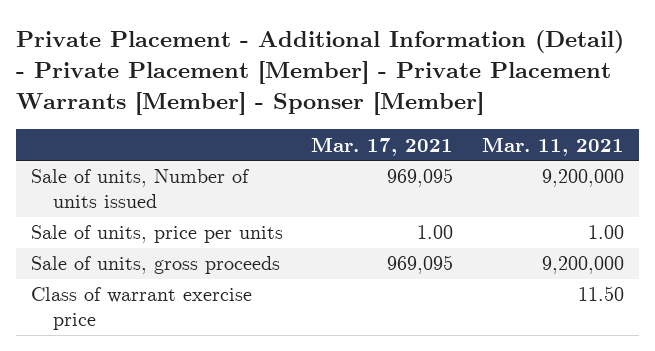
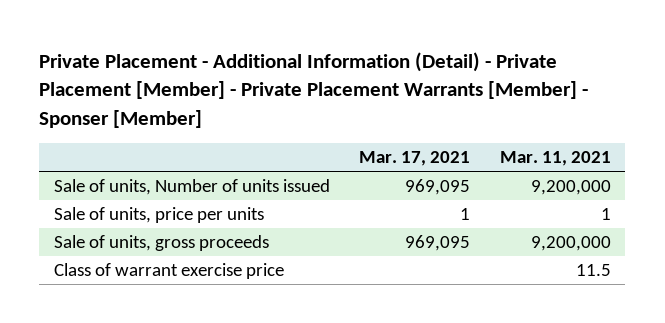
[417,225,454,240] 1.00 -> [460,207,471,220] 1
[588,225,625,240] 1.00 -> [600,207,611,220] 1
[578,286,625,302] 11.50 -> [575,263,611,276] 11.5

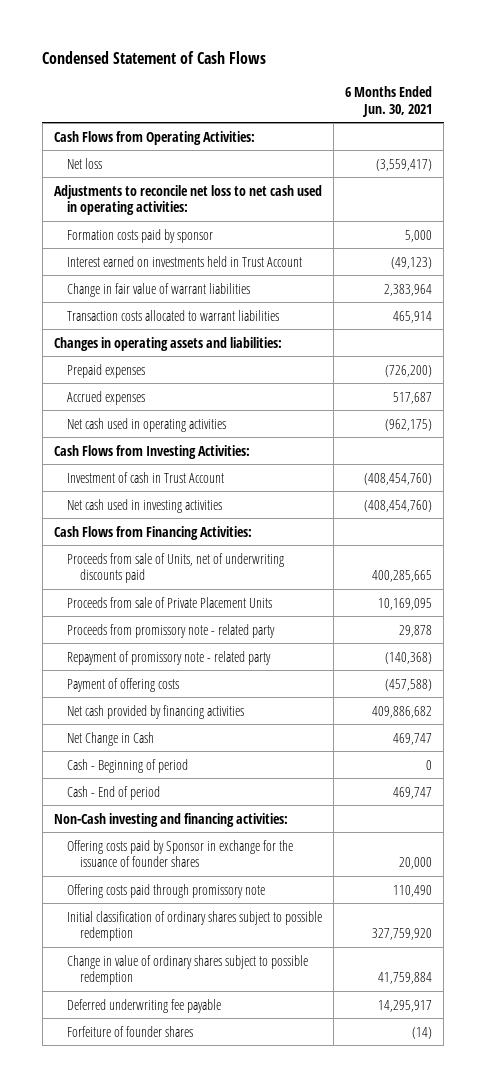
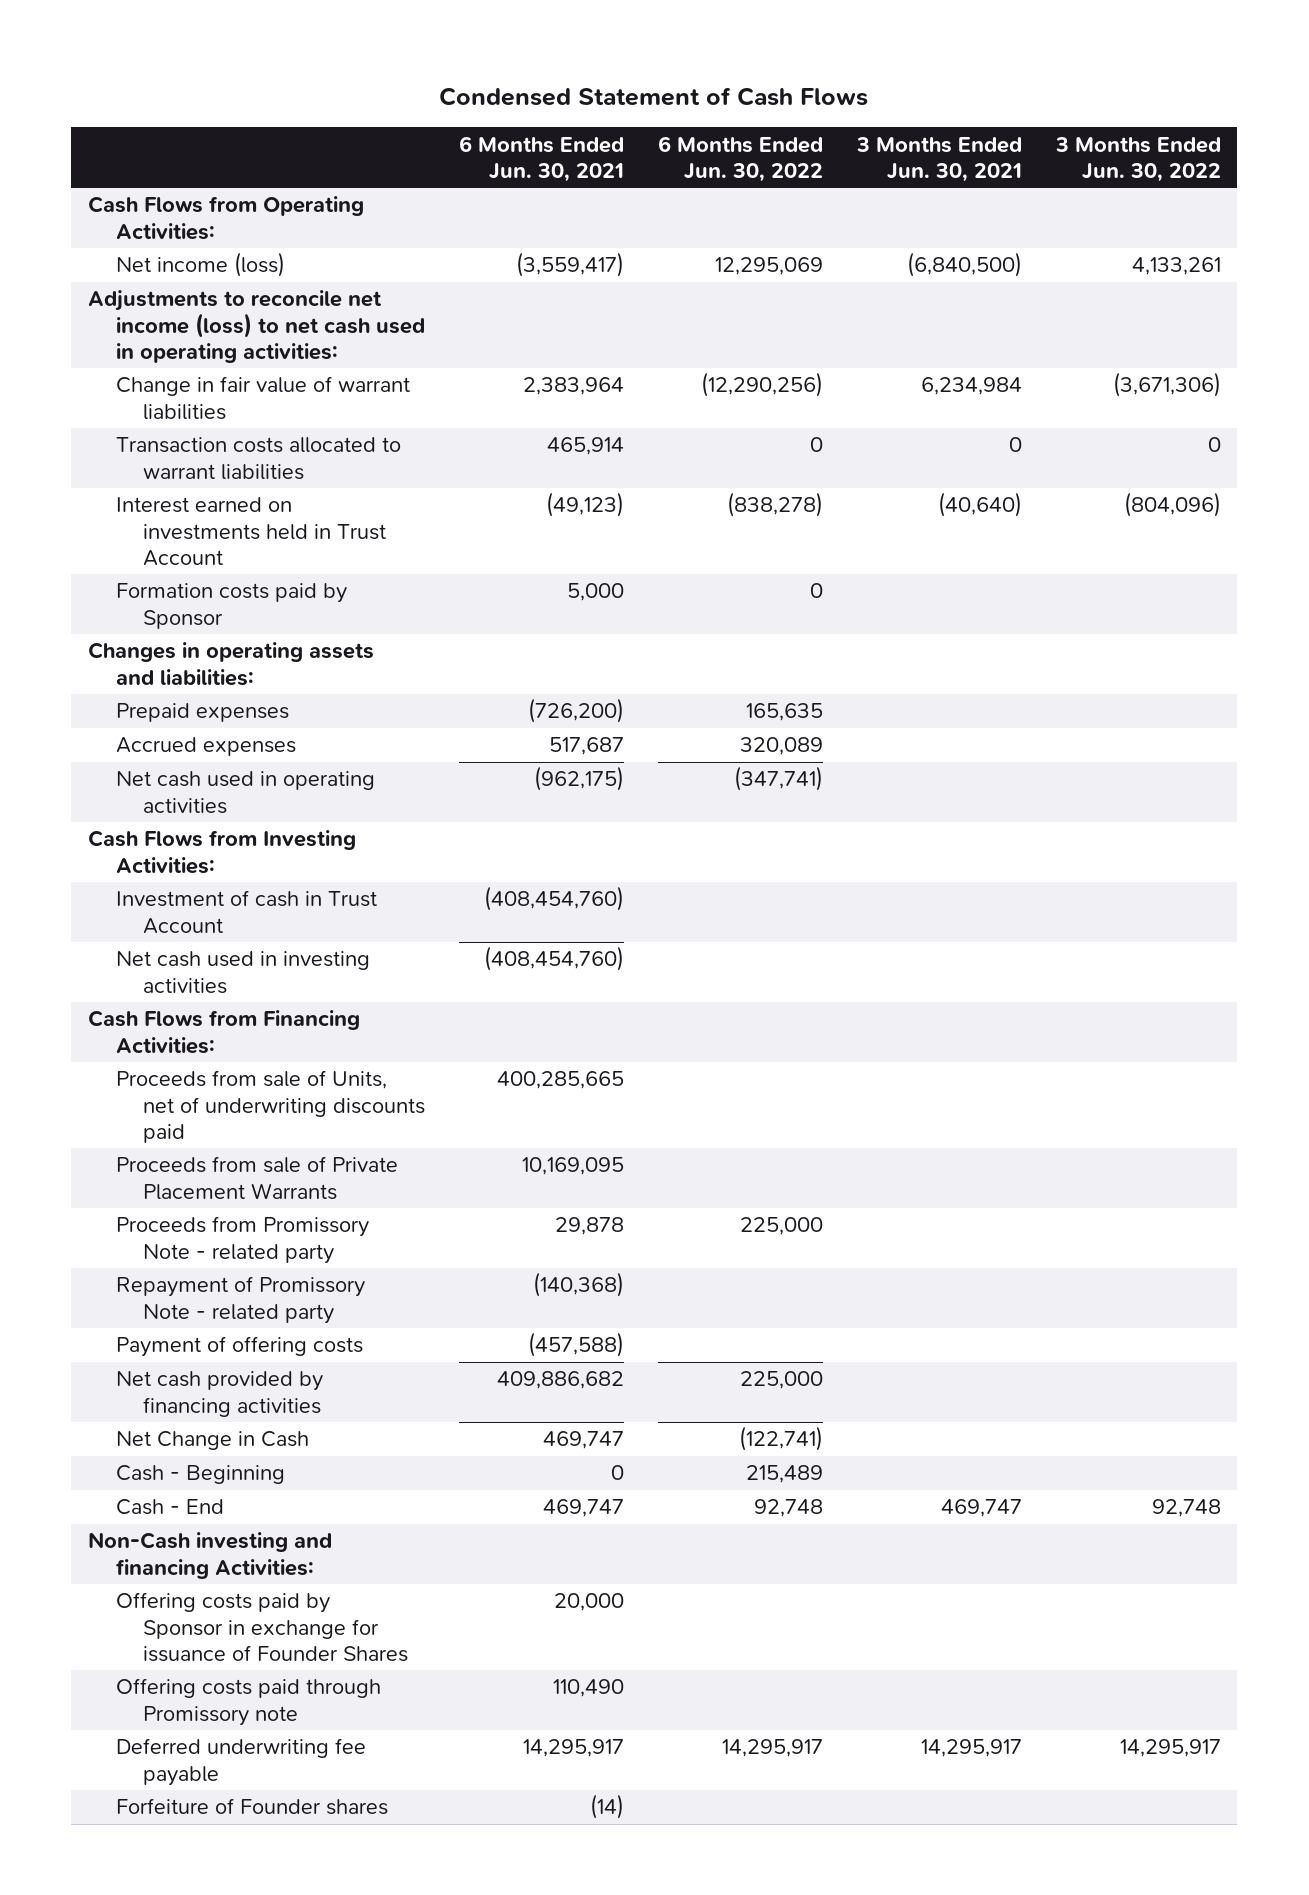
none -> [657,135,823,182] 6 Months Ended Jun. 30, 2022
none -> [855,136,1022,182] 3 Months Ended Jun. 30, 2021
none -> [1054,136,1221,182] 3 Months Ended Jun. 30, 2022
[66,228,213,243] Formation costs paid by sponsor -> none
[66,157,102,169] Net loss -> [115,252,285,278] Net income (loss)
[54,184,323,216] Adjustments to reconcile net loss to net cash used in operating activities: -> [88,290,425,363] Adjustments to reconcile net income (loss) to net cash used in operating activities:
[66,255,302,267] Interest earned on investments held in Trust Account -> [115,497,387,566] Interest earned on investments held in Trust Account
none -> [115,583,347,629] Formation costs paid by Sponsor
[66,596,272,608] Proceeds from sale of Private Placement Units -> [115,1156,398,1200] Proceeds from sale of Private Placement Warrants
[66,623,275,638] Proceeds from promissory note - related party -> [115,1216,369,1264] Proceeds from Promissory Note - related party
[66,650,271,665] Repayment of promissory note - related party -> [115,1276,365,1324] Repayment of Promissory Note - related party
[66,910,322,942] Initial classification of ordinary shares subject to possible redemption -> none
[66,954,308,986] Change in value of ordinary shares subject to possible redemption -> none
[66,758,188,773] Cash - Beginning of period -> [115,1465,285,1485] Cash - Beginning
[66,785,160,800] Cash - End of period -> [115,1499,224,1516] Cash - End
[54,812,289,827] Non-Cash investing and financing activities: -> [88,1532,333,1579] Non-Cash investing and financing Activities:
[66,839,293,868] Offering costs paid by Sponsor in exchange for the issuance of founder shares -> [115,1592,409,1662] Offering costs paid by Sponsor in exchange for issuance of Founder Shares
[66,883,265,898] Offering costs paid through promissory note -> [115,1678,381,1726] Offering costs paid through Promissory note
[66,1025,193,1037] Forfeiture of founder shares -> [115,1798,388,1816] Forfeiture of Founder shares

